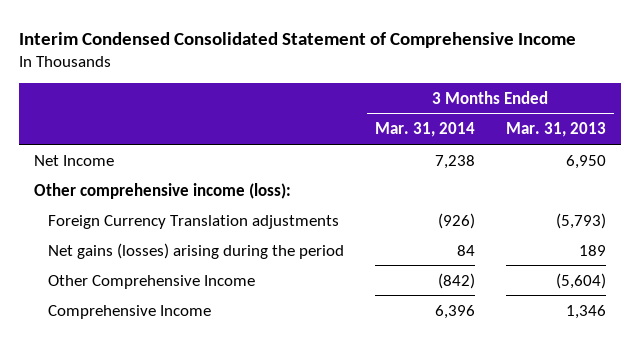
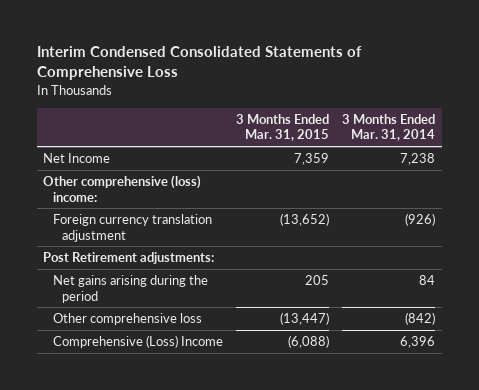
[18,31,576,48] Interim Condensed Consolidated Statement of Comprehensive Income -> [36,45,362,81] Interim Condensed Consolidated Statements of Comprehensive Loss
[505,122,606,138] Mar. 31, 2013 -> none
none -> [236,113,330,142] 3 Months Ended Mar. 31, 2015
[34,182,292,199] Other comprehensive income (loss): -> [43,174,202,202] Other comprehensive (loss) income:
[47,214,339,229] Foreign Currency Translation adjustments -> [52,213,212,242] Foreign currency translation adjustment
none -> [43,251,215,264] Post Retirement adjustments:
[47,242,344,259] Net gains (losses) arising during the period -> [52,274,208,303] Net gains arising during the period
[47,274,255,289] Other Comprehensive Income -> [52,312,202,325] Other comprehensive loss
[47,304,211,319] Comprehensive Income -> [52,334,223,348] Comprehensive (Loss) Income

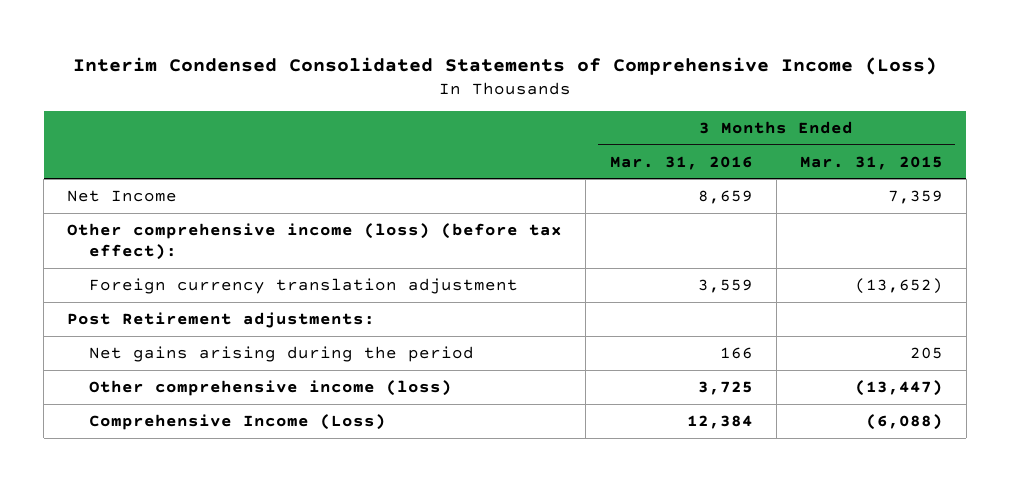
[36,45,362,81] Interim Condensed Consolidated Statements of Comprehensive Loss -> [73,56,938,75] Interim Condensed Consolidated Statements of Comprehensive Income (Loss)
[342,113,436,142] 3 Months Ended Mar. 31, 2014 -> none
none -> [609,155,753,170] Mar. 31, 2016
[43,174,202,202] Other comprehensive (loss) income: -> [67,222,563,260] Other comprehensive income (loss) (before tax effect):
[52,312,202,325] Other comprehensive loss -> [88,379,452,396] Other comprehensive income (loss)
[52,334,223,348] Comprehensive (Loss) Income -> [88,413,386,430] Comprehensive Income (Loss)

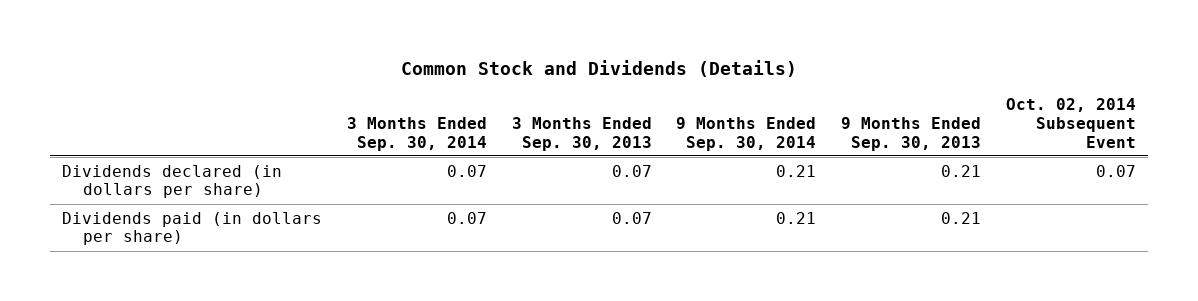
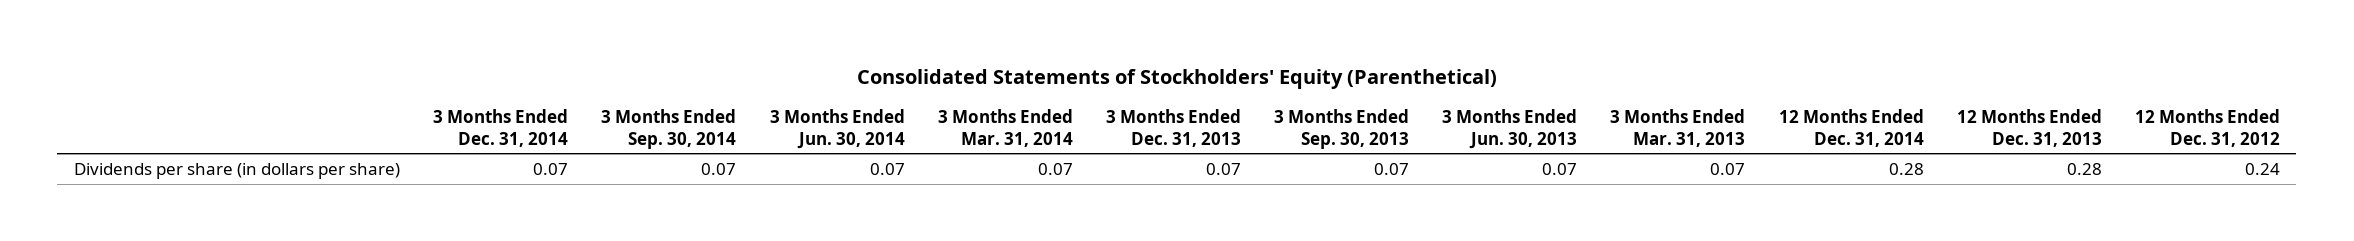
[400,59,797,77] Common Stock and Dividends (Details) -> [856,69,1497,90] Consolidated Statements of Stockholders' Equity (Parenthetical)
[676,116,817,151] 9 Months Ended Sep. 30, 2014 -> none
[840,116,981,151] 9 Months Ended Sep. 30, 2013 -> none
[1005,98,1136,148] Oct. 02, 2014 Subsequent Event -> none
none -> [433,108,569,147] 3 Months Ended Dec. 31, 2014
none -> [769,108,905,149] 3 Months Ended Jun. 30, 2014
none -> [937,108,1073,147] 3 Months Ended Mar. 31, 2014
none -> [1105,108,1241,147] 3 Months Ended Dec. 31, 2013
none -> [1442,108,1578,149] 3 Months Ended Jun. 30, 2013
none -> [1610,108,1746,147] 3 Months Ended Mar. 31, 2013
none -> [1778,108,1924,147] 12 Months Ended Dec. 31, 2014
none -> [1956,108,2102,147] 12 Months Ended Dec. 31, 2013
none -> [2134,108,2280,147] 12 Months Ended Dec. 31, 2012
[62,211,323,246] Dividends paid (in dollars per share) -> none
[62,164,283,199] Dividends declared (in dollars per share) -> [73,163,400,180] Dividends per share (in dollars per share)

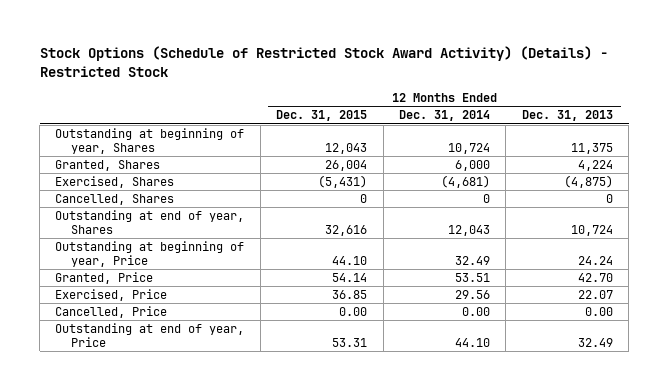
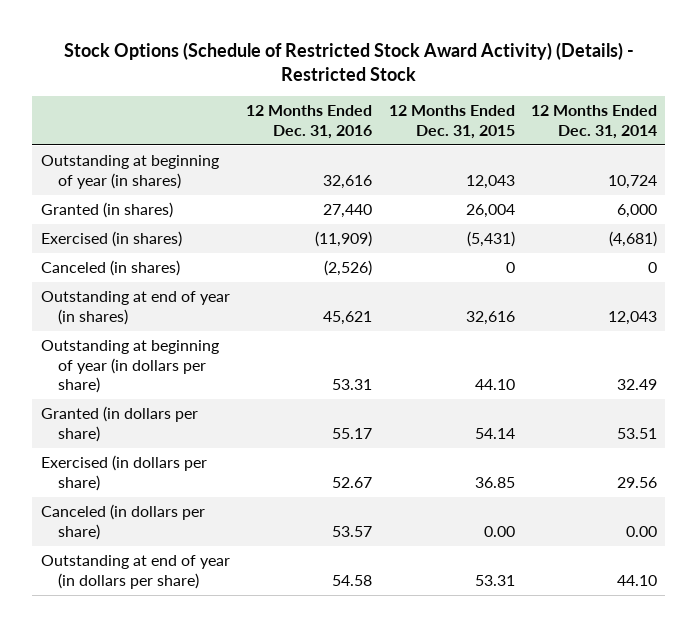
[521,110,613,122] Dec. 31, 2013 -> none
none -> [246,105,373,139] 12 Months Ended Dec. 31, 2016
[55,128,245,155] Outstanding at beginning of year, Shares -> [40,154,219,189] Outstanding at beginning of year (in shares)
[55,160,161,172] Granted, Shares -> [40,201,173,218] Granted (in shares)
[55,176,175,189] Exercised, Shares -> [40,230,182,247] Exercised (in shares)
[55,194,175,206] Cancelled, Shares -> [40,259,180,276] Canceled (in shares)
[55,210,245,235] Outstanding at end of year, Shares -> [40,290,230,325] Outstanding at end of year (in shares)
[55,241,245,268] Outstanding at beginning of year, Price -> [40,339,219,394] Outstanding at beginning of year (in dollars per share)
[55,272,154,285] Granted, Price -> [40,405,198,442] Granted (in dollars per share)
[55,289,168,302] Exercised, Price -> [40,454,207,491] Exercised (in dollars per share)
[55,306,168,319] Cancelled, Price -> [40,503,205,540] Canceled (in dollars per share)
[55,323,245,348] Outstanding at end of year, Price -> [40,554,230,589] Outstanding at end of year (in dollars per share)

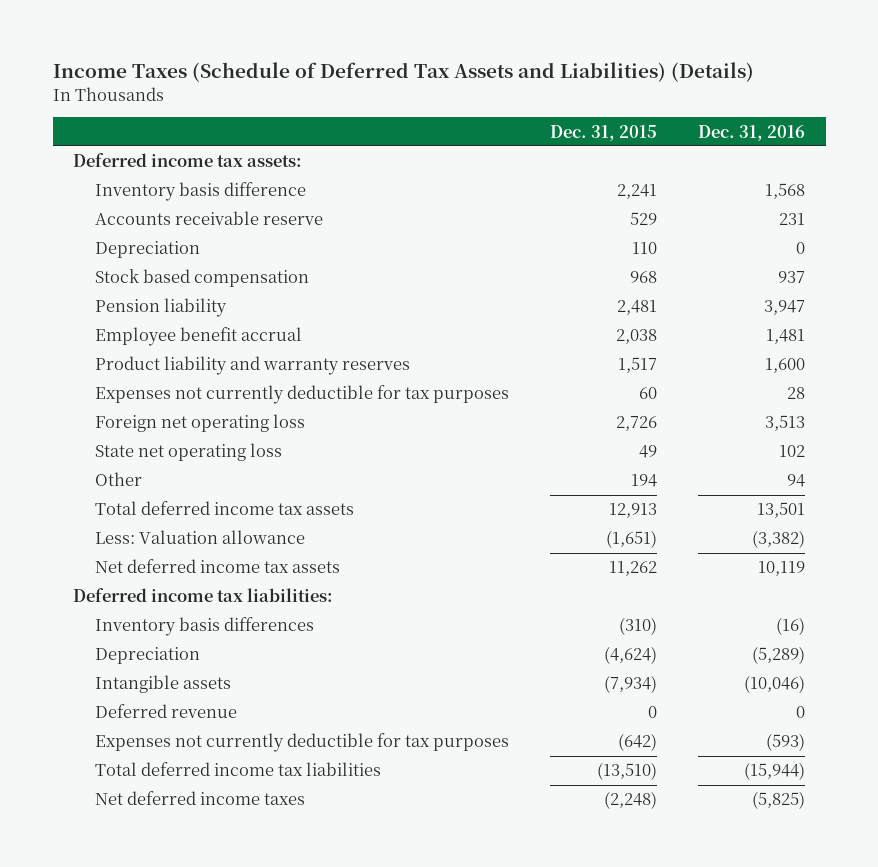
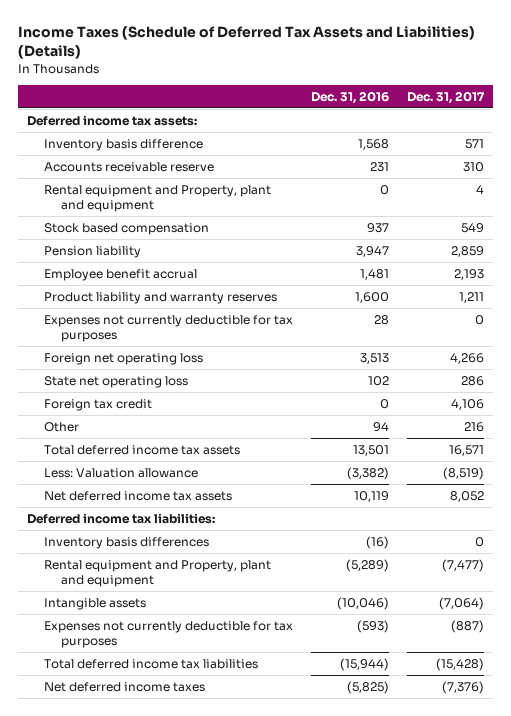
[550,124,658,141] Dec. 31, 2015 -> none
none -> [406,90,485,104] Dec. 31, 2017
[94,241,200,259] Depreciation -> [44,184,272,213] Rental equipment and Property, plant and equipment
none -> [44,398,153,411] Foreign tax credit
[94,647,200,665] Depreciation -> [44,559,272,588] Rental equipment and Property, plant and equipment
[94,704,237,719] Deferred revenue -> none

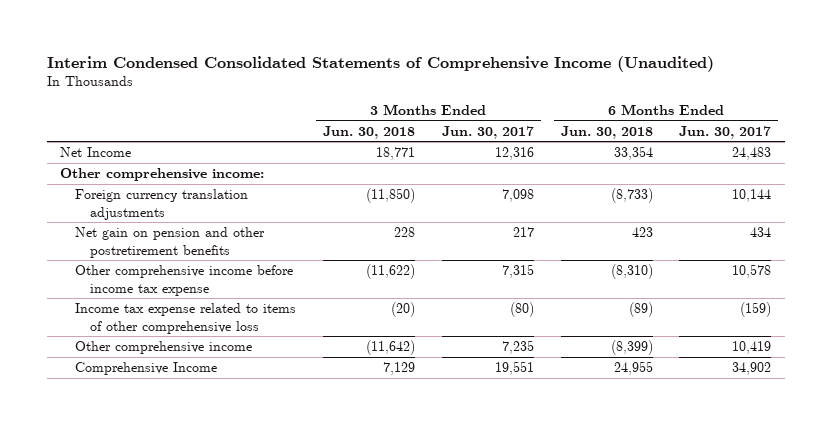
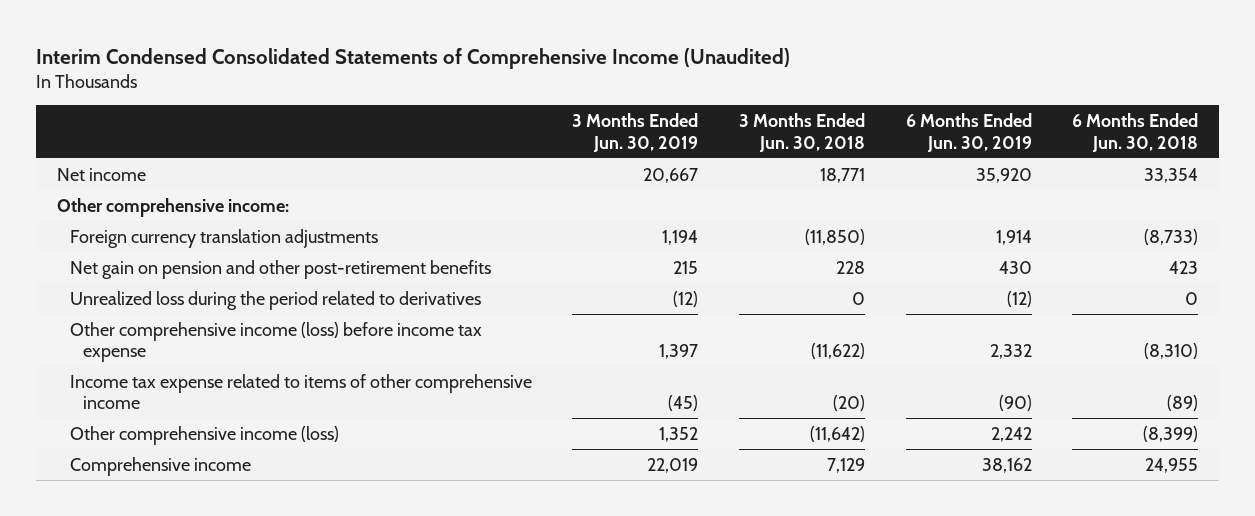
[441,125,534,139] Jun. 30, 2017 -> none
[679,125,772,139] Jun. 30, 2017 -> none
none -> [572,113,699,152] 3 Months Ended Jun. 30, 2019
none -> [905,113,1032,152] 6 Months Ended Jun. 30, 2019
[60,147,132,158] Net Income -> [56,167,146,181] Net income
[75,227,266,258] Net gain on pension and other postretirement benefits -> [69,259,491,279] Net gain on pension and other post-retirement benefits
none -> [69,290,481,310] Unrealized loss during the period related to derivatives
[75,265,294,296] Other comprehensive income before income tax expense -> [69,321,482,363] Other comprehensive income (loss) before income tax expense
[75,303,297,334] Income tax expense related to items of other comprehensive loss -> [69,373,532,410] Income tax expense related to items of other comprehensive income
[75,341,253,355] Other comprehensive income -> [69,425,339,445] Other comprehensive income (loss)
[75,362,218,376] Comprehensive Income -> [69,456,251,476] Comprehensive income

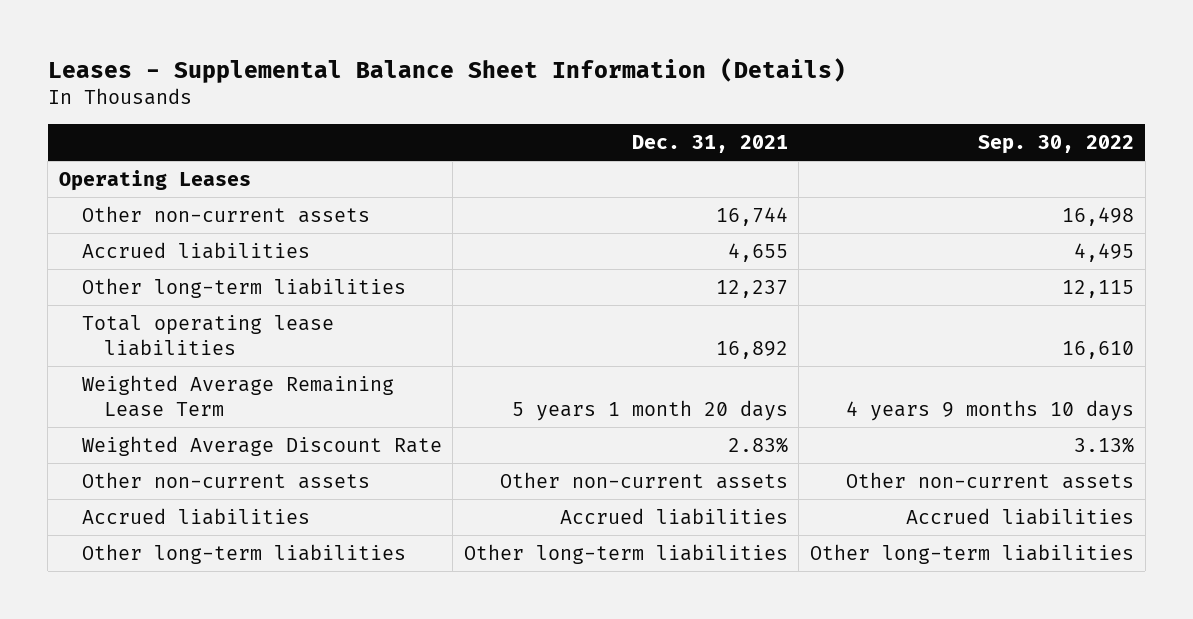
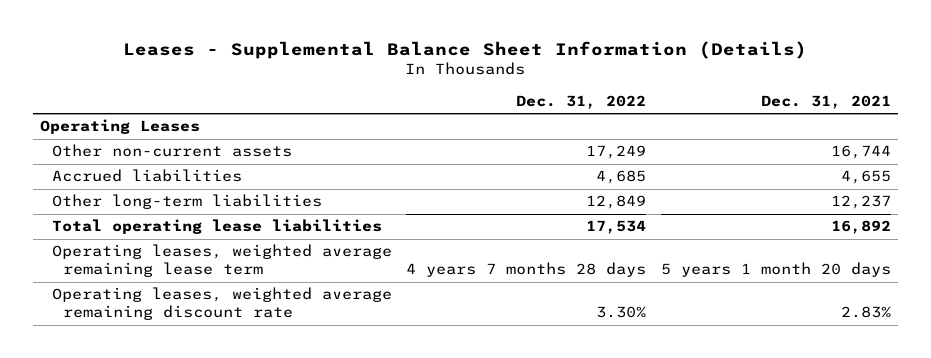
[977,134,1134,154] Sep. 30, 2022 -> none
none -> [516,95,647,110] Dec. 31, 2022
[81,471,370,489] Other non-current assets -> none
[81,507,310,525] Accrued liabilities -> none
[81,543,406,564] Other long-term liabilities -> none
[81,374,394,417] Weighted Average Remaining Lease Term -> [51,244,392,278] Operating leases, weighted average remaining lease term
[81,435,442,456] Weighted Average Discount Rate -> [51,287,392,321] Operating leases, weighted average remaining discount rate

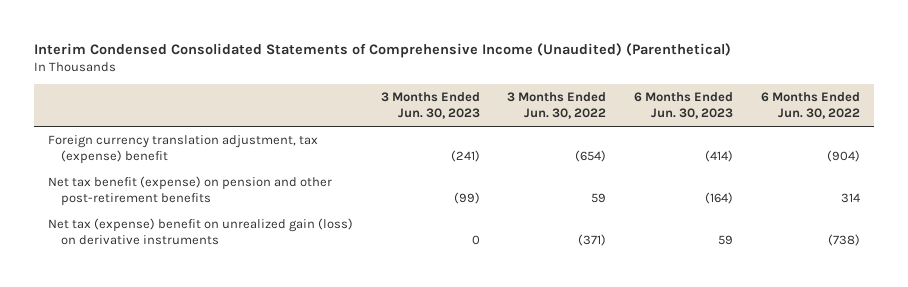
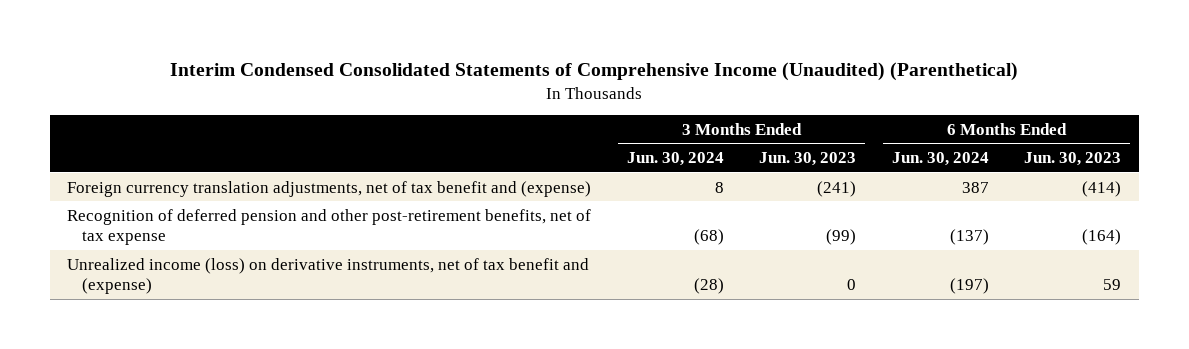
[507,92,607,120] 3 Months Ended Jun. 30, 2022 -> none
[761,92,861,120] 6 Months Ended Jun. 30, 2022 -> none
none -> [626,152,724,167] Jun. 30, 2024
none -> [891,152,989,167] Jun. 30, 2024
[47,135,318,165] Foreign currency translation adjustment, tax (expense) benefit -> [67,180,592,197] Foreign currency translation adjustments, net of tax benefit and (expense)
[47,176,332,207] Net tax benefit (expense) on pension and other post-retirement benefits -> [67,208,592,246] Recognition of deferred pension and other post-retirement benefits, net of tax expense
[47,218,353,246] Net tax (expense) benefit on unrealized gain (loss) on derivative instruments -> [67,257,590,295] Unrealized income (loss) on derivative instruments, net of tax benefit and (expense)

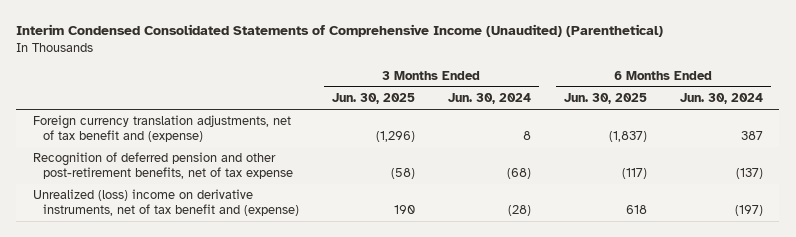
[759,152,857,167] Jun. 30, 2023 -> none
[1024,152,1122,167] Jun. 30, 2023 -> none
none -> [331,93,415,105] Jun. 30, 2025
none -> [563,93,647,105] Jun. 30, 2025
[67,257,590,295] Unrealized income (loss) on derivative instruments, net of tax benefit and (expense) -> [32,189,299,217] Unrealized (loss) income on derivative instruments, net of tax benefit and (expense)

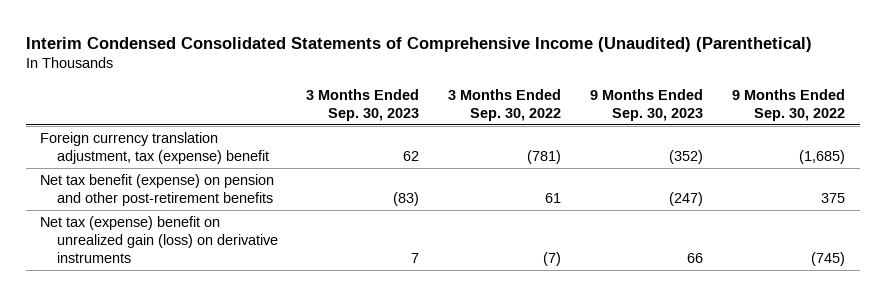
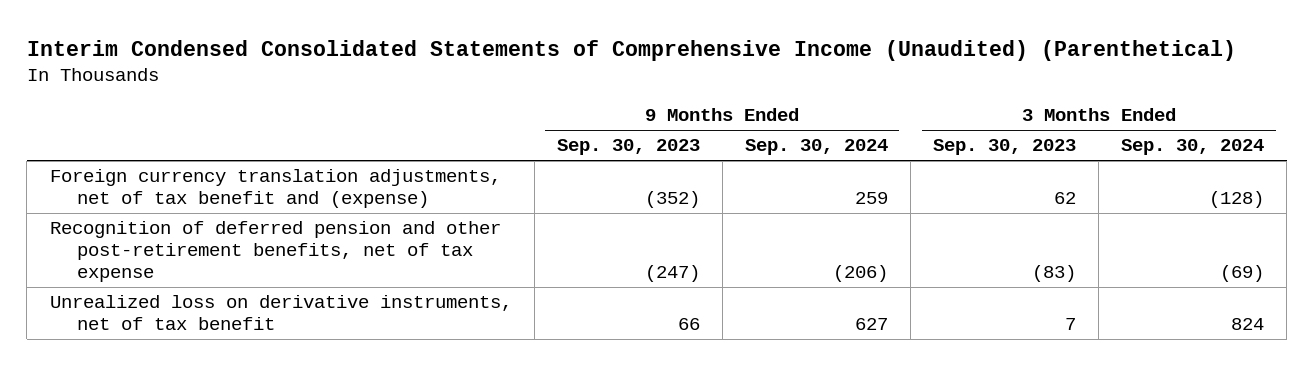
[448,88,562,121] 3 Months Ended Sep. 30, 2022 -> none
[732,88,846,121] 9 Months Ended Sep. 30, 2022 -> none
none -> [744,139,888,156] Sep. 30, 2024
none -> [1121,139,1265,156] Sep. 30, 2024
[40,132,269,164] Foreign currency translation adjustment, tax (expense) benefit -> [49,169,501,208] Foreign currency translation adjustments, net of tax benefit and (expense)
[40,174,275,206] Net tax benefit (expense) on pension and other post-retirement benefits -> [49,221,501,282] Recognition of deferred pension and other post-retirement benefits, net of tax expense
[40,216,278,263] Net tax (expense) benefit on unrealized gain (loss) on derivative instruments -> [49,295,512,330] Unrealized loss on derivative instruments, net of tax benefit

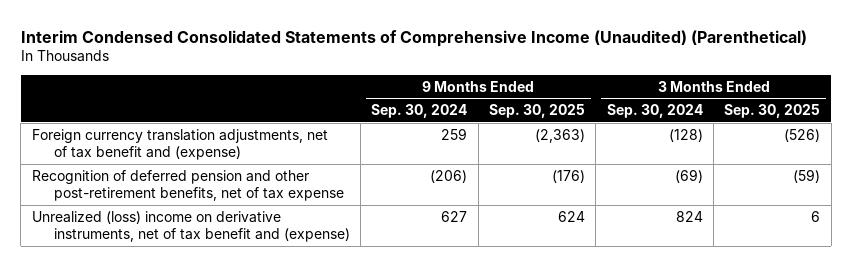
[556,139,700,156] Sep. 30, 2023 -> none
[933,139,1077,156] Sep. 30, 2023 -> none
none -> [489,104,586,119] Sep. 30, 2025
none -> [724,104,821,119] Sep. 30, 2025
[49,295,512,330] Unrealized loss on derivative instruments, net of tax benefit -> [31,210,350,243] Unrealized (loss) income on derivative instruments, net of tax benefit and (expense)

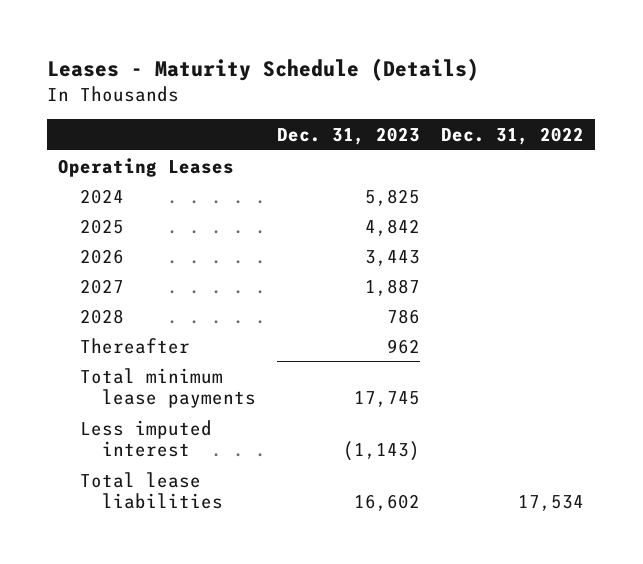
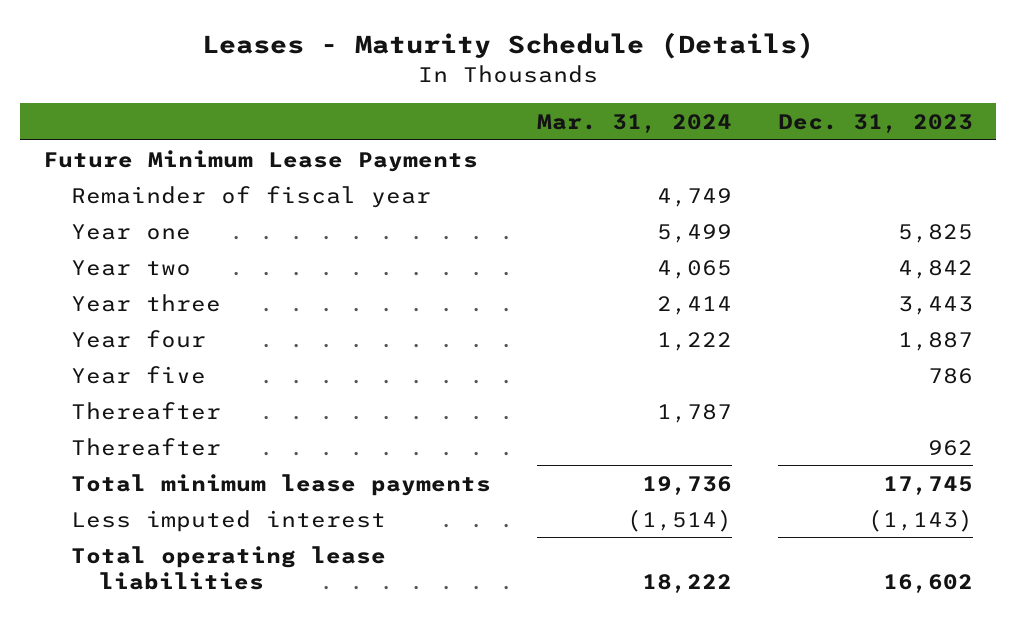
[441,127,585,146] Dec. 31, 2022 -> none
none -> [536,113,732,133] Mar. 31, 2024
[58,157,235,177] Operating Leases -> [43,149,479,172] Future Minimum Lease Payments
none -> [71,185,432,208] Remainder of fiscal year
[79,188,124,204] 2024 -> [71,223,192,240] Year one
[79,218,124,234] 2025 -> [71,259,192,276] Year two
[79,248,124,264] 2026 -> [71,293,222,312] Year three
[79,278,124,294] 2027 -> [71,329,207,348] Year four
[79,308,124,324] 2028 -> [71,365,207,384] Year five
none -> [71,401,222,420] Thereafter
[79,471,223,509] Total lease liabilities -> [71,545,387,590] Total operating lease liabilities

